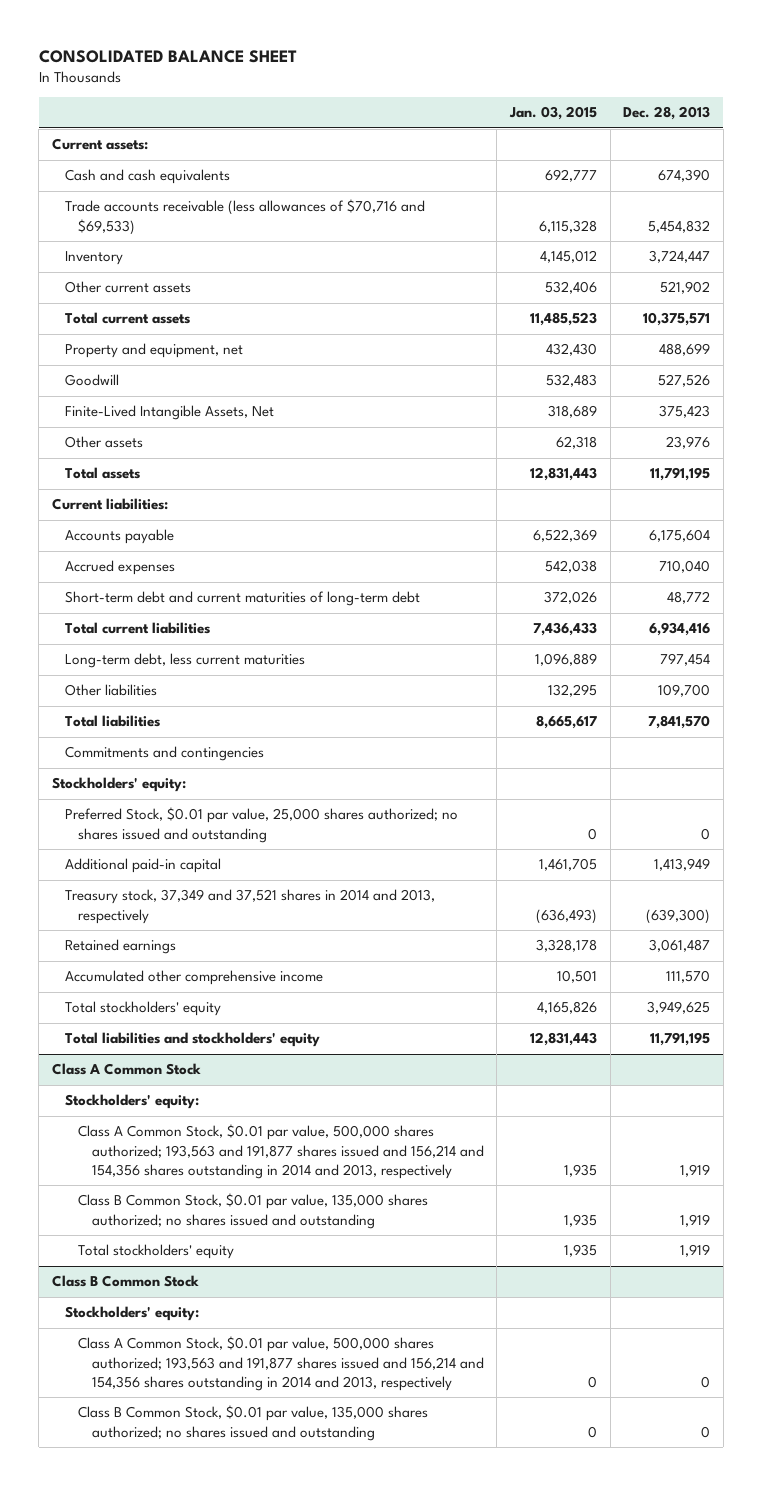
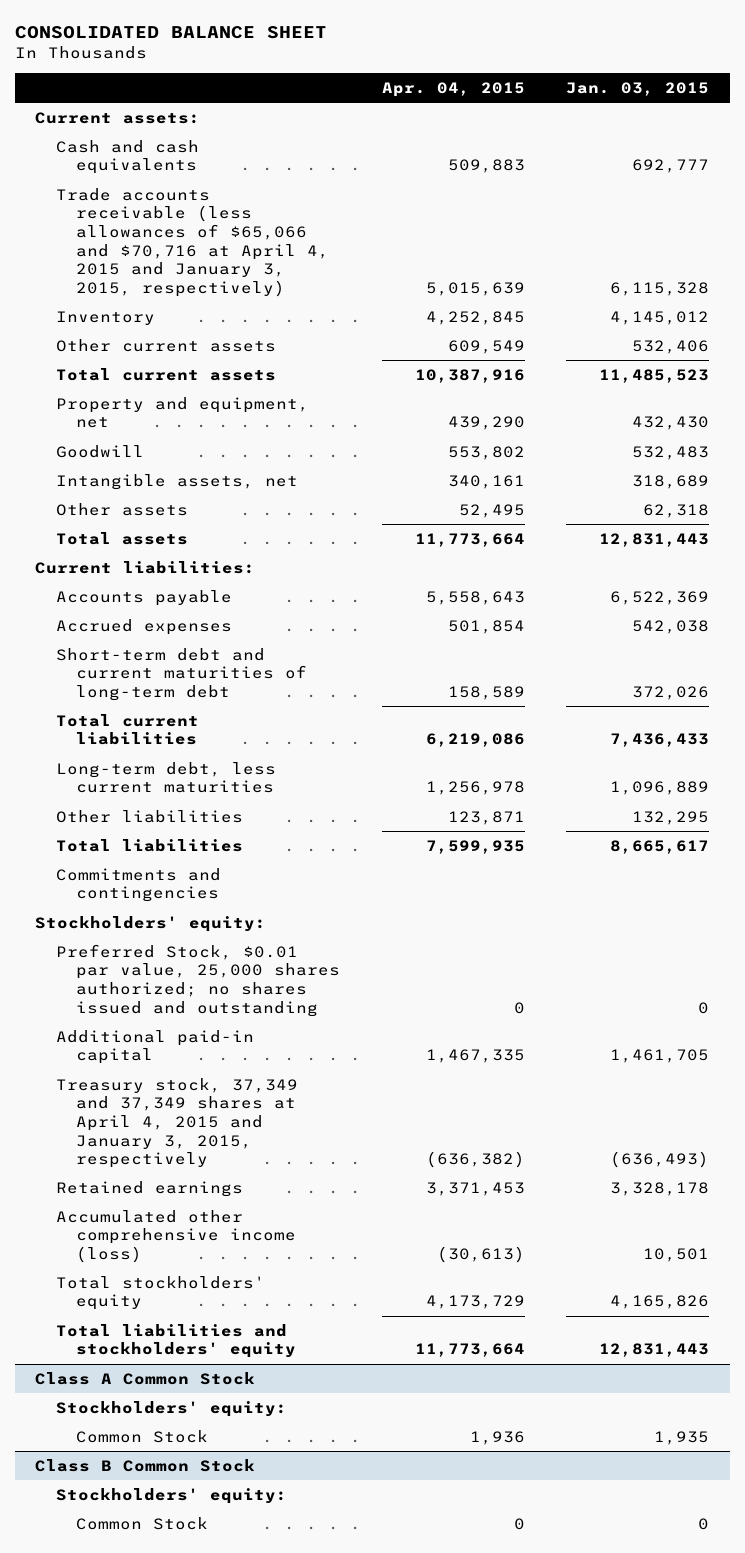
[623,106,711,121] Dec. 28, 2013 -> none
none -> [381,82,525,98] Apr. 04, 2015
[65,199,426,235] Trade accounts receivable (less allowances of $70,716 and $69,533) -> [55,187,329,297] Trade accounts receivable (less allowances of $65,066 and $70,716 at April 4, 2015 and January 3, 2015, respectively)
[65,405,275,421] Finite-Lived Intangible Assets, Net -> [55,473,298,490] Intangible assets, net
[65,889,436,924] Treasury stock, 37,349 and 37,521 shares in 2014 and 2013, respectively -> [55,1077,298,1169] Treasury stock, 37,349 and 37,349 shares at April 4, 2015 and January 3, 2015, respectively
[65,970,324,986] Accumulated other comprehensive income -> [55,1209,296,1263] Accumulated other comprehensive income (loss)
[78,1193,429,1229] Class B Common Stock, $0.01 par value, 135,000 shares authorized; no shares issued and outstanding -> none
[78,1244,235,1260] Total stockholders' equity -> none
[78,1124,484,1179] Class A Common Stock, $0.01 par value, 500,000 shares authorized; 193,563 and 191,877 shares issued and 156,214 and 154,356 shares outstanding in 2014 and 2013, respectively -> [75,1429,208,1443] Common Stock
[78,1405,429,1441] Class B Common Stock, $0.01 par value, 135,000 shares authorized; no shares issued and outstanding -> none
[78,1336,484,1391] Class A Common Stock, $0.01 par value, 500,000 shares authorized; 193,563 and 191,877 shares issued and 156,214 and 154,356 shares outstanding in 2014 and 2013, respectively -> [75,1516,208,1530] Common Stock

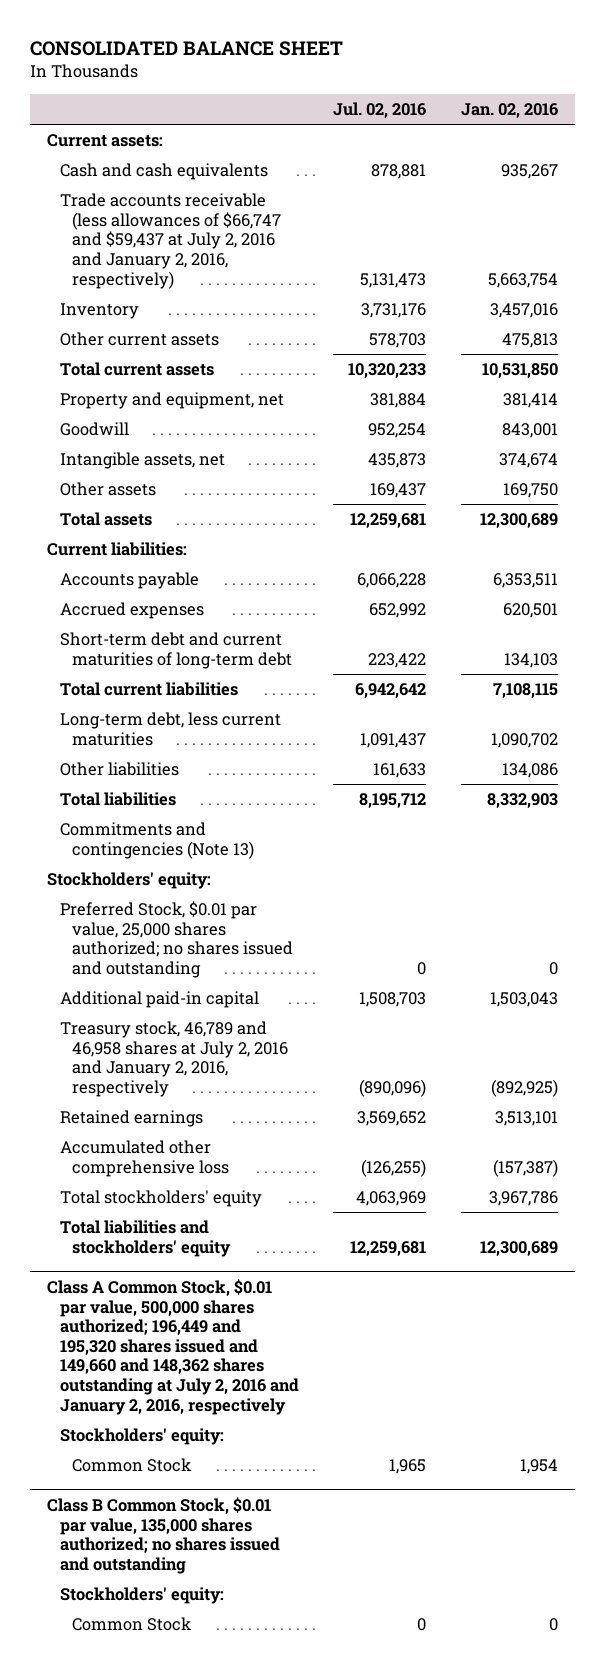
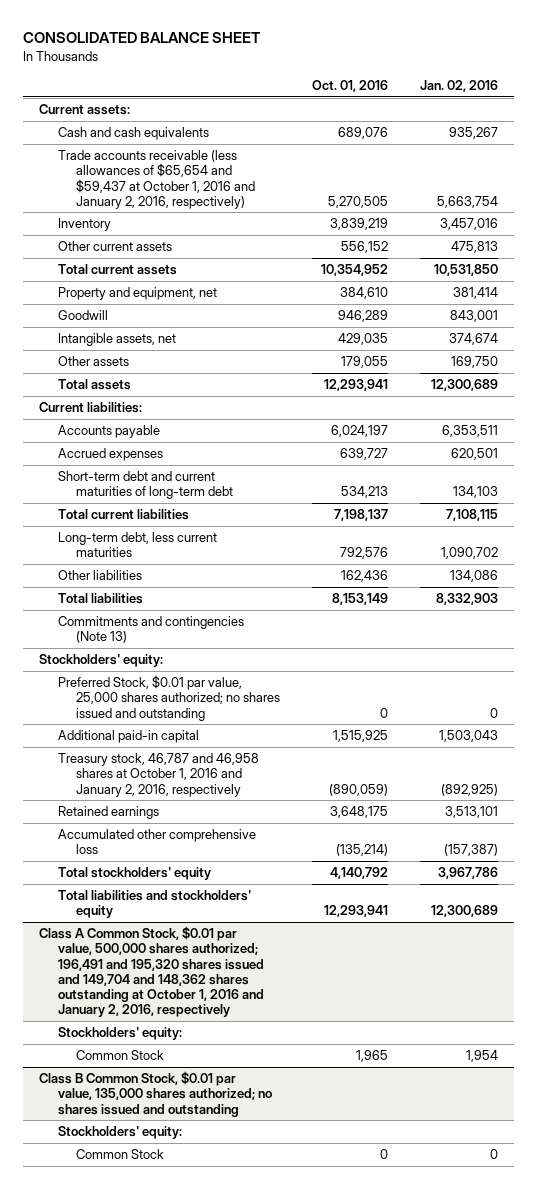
[333,101,427,118] Jul. 02, 2016 -> none
none -> [312,80,389,93] Oct. 01, 2016
[59,193,282,289] Trade accounts receivable (less allowances of $66,747 and $59,437 at July 2, 2016 and January 2, 2016, respectively) -> [57,150,256,209] Trade accounts receivable (less allowances of $65,654 and $59,437 at October 1, 2016 and January 2, 2016, respectively)
[59,1021,289,1097] Treasury stock, 46,789 and 46,958 shares at July 2, 2016 and January 2, 2016, respectively -> [57,753,259,797] Treasury stock, 46,787 and 46,958 shares at October 1, 2016 and January 2, 2016, respectively
[46,1278,299,1415] Class A Common Stock, $0.01 par value, 500,000 shares authorized; 196,449 and 195,320 shares issued and 149,660 and 148,362 shares outstanding at July 2, 2016 and January 2, 2016, respectively -> [39,926,264,1017] Class A Common Stock, $0.01 par value, 500,000 shares authorized; 196,491 and 195,320 shares issued and 149,704 and 148,362 shares outstanding at October 1, 2016 and January 2, 2016, respectively

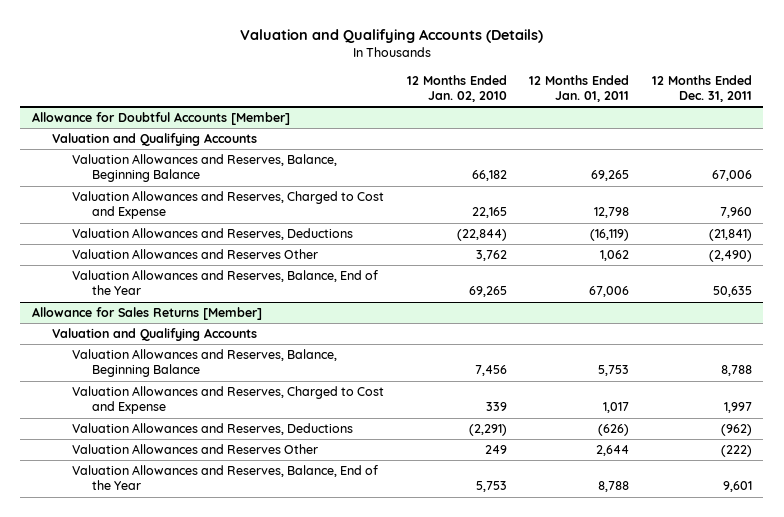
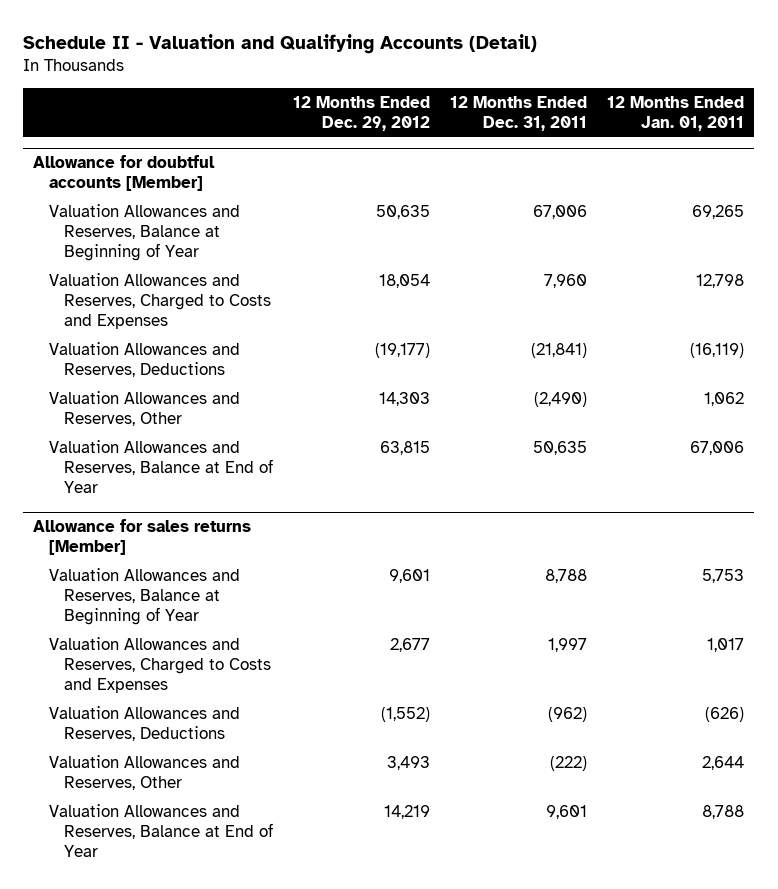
[239,28,543,43] Valuation and Qualifying Accounts (Details) -> [23,33,538,54] Schedule II - Valuation and Qualifying Accounts (Detail)
[406,74,507,102] 12 Months Ended Jan. 02, 2010 -> none
none -> [293,95,431,132] 12 Months Ended Dec. 29, 2012
[51,133,257,147] Valuation and Qualifying Accounts -> none
[31,112,290,126] Allowance for Doubtful Accounts [Member] -> [33,155,216,192] Allowance for doubtful accounts [Member]
[71,154,337,183] Valuation Allowances and Reserves, Balance, Beginning Balance -> [48,204,240,262] Valuation Allowances and Reserves, Balance at Beginning of Year
[71,191,384,220] Valuation Allowances and Reserves, Charged to Cost and Expense -> [48,273,271,330] Valuation Allowances and Reserves, Charged to Costs and Expenses
[51,328,257,342] Valuation and Qualifying Accounts -> none
[71,249,318,260] Valuation Allowances and Reserves Other -> [48,391,240,427] Valuation Allowances and Reserves, Other
[71,270,378,296] Valuation Allowances and Reserves, Balance, End of the Year -> [48,440,273,494] Valuation Allowances and Reserves, Balance at End of Year
[31,307,262,321] Allowance for Sales Returns [Member] -> [33,519,252,556] Allowance for sales returns [Member]
[71,349,337,378] Valuation Allowances and Reserves, Balance, Beginning Balance -> [48,568,240,626] Valuation Allowances and Reserves, Balance at Beginning of Year
[71,386,384,415] Valuation Allowances and Reserves, Charged to Cost and Expense -> [48,637,271,694] Valuation Allowances and Reserves, Charged to Costs and Expenses
[71,444,318,455] Valuation Allowances and Reserves Other -> [48,755,240,791] Valuation Allowances and Reserves, Other
[71,465,378,491] Valuation Allowances and Reserves, Balance, End of the Year -> [48,804,273,858] Valuation Allowances and Reserves, Balance at End of Year

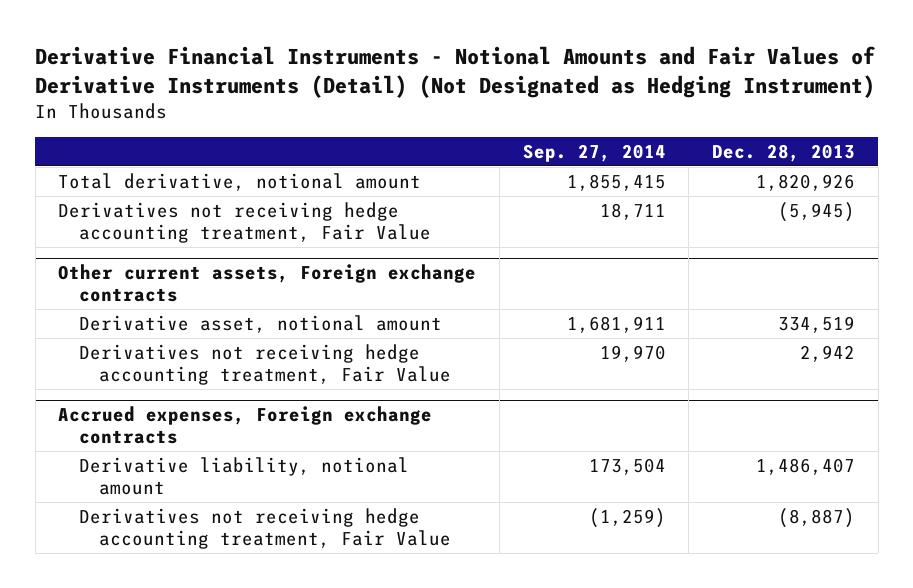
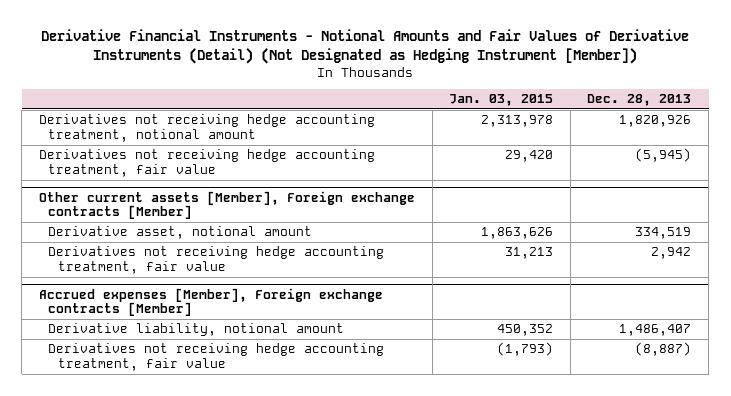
[35,46,876,98] Derivative Financial Instruments - Notional Amounts and Fair Values of Derivative Instruments (Detail) (Not Designated as Hedging Instrument) -> [41,29,690,65] Derivative Financial Instruments - Notional Amounts and Fair Values of Derivative Instruments (Detail) (Not Designated as Hedging Instrument [Member])
[522,143,666,162] Sep. 27, 2014 -> none
none -> [449,94,554,107] Jan. 03, 2015
[58,173,422,192] Total derivative, notional amount -> [39,114,376,143] Derivatives not receiving hedge accounting treatment, notional amount
[58,202,431,244] Derivatives not receiving hedge accounting treatment, Fair Value -> [39,149,376,178] Derivatives not receiving hedge accounting treatment, fair value
[58,264,477,303] Other current assets, Foreign exchange contracts -> [39,190,416,220] Other current assets [Member], Foreign exchange contracts [Member]
[78,344,451,386] Derivatives not receiving hedge accounting treatment, Fair Value -> [48,246,385,275] Derivatives not receiving hedge accounting treatment, fair value
[58,406,433,445] Accrued expenses, Foreign exchange contracts -> [39,287,384,317] Accrued expenses [Member], Foreign exchange contracts [Member]
[78,508,451,550] Derivatives not receiving hedge accounting treatment, Fair Value -> [48,343,385,372] Derivatives not receiving hedge accounting treatment, fair value

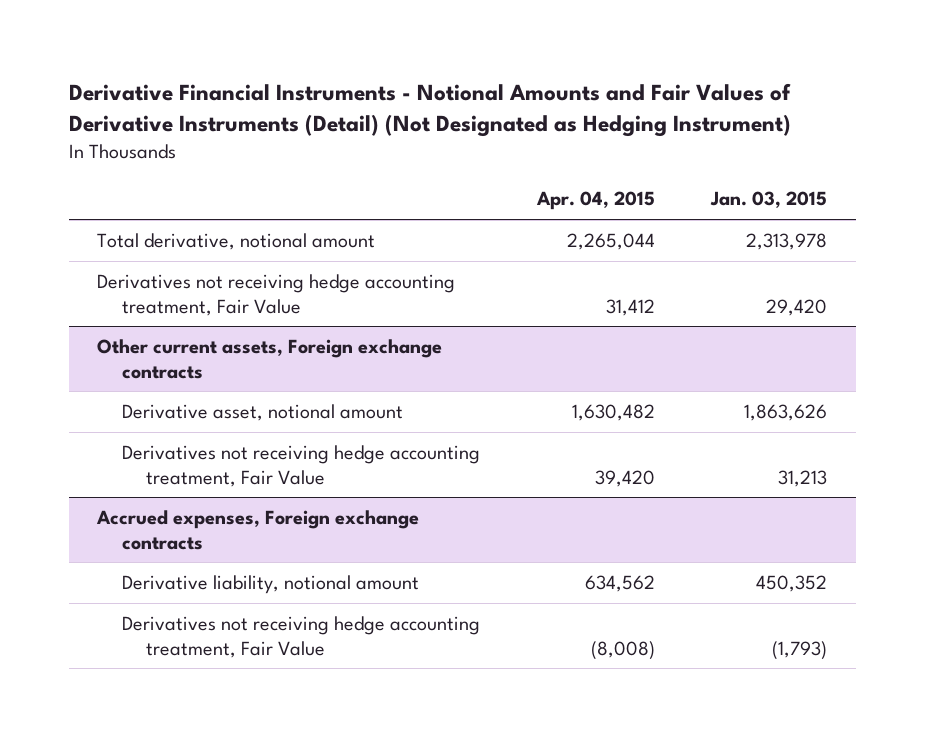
[41,29,690,65] Derivative Financial Instruments - Notional Amounts and Fair Values of Derivative Instruments (Detail) (Not Designated as Hedging Instrument [Member]) -> [68,83,791,138] Derivative Financial Instruments - Notional Amounts and Fair Values of Derivative Instruments (Detail) (Not Designated as Hedging Instrument)
[587,94,692,107] Dec. 28, 2013 -> none
none -> [535,191,655,211] Apr. 04, 2015
[39,114,376,143] Derivatives not receiving hedge accounting treatment, notional amount -> [97,232,376,250] Total derivative, notional amount
[39,149,376,178] Derivatives not receiving hedge accounting treatment, fair value -> [97,273,456,316] Derivatives not receiving hedge accounting treatment, Fair Value
[39,190,416,220] Other current assets [Member], Foreign exchange contracts [Member] -> [97,338,443,379] Other current assets, Foreign exchange contracts
[48,246,385,275] Derivatives not receiving hedge accounting treatment, fair value -> [121,444,480,487] Derivatives not receiving hedge accounting treatment, Fair Value
[39,287,384,317] Accrued expenses [Member], Foreign exchange contracts [Member] -> [96,509,420,550] Accrued expenses, Foreign exchange contracts
[48,343,385,372] Derivatives not receiving hedge accounting treatment, fair value -> [121,615,480,658] Derivatives not receiving hedge accounting treatment, Fair Value

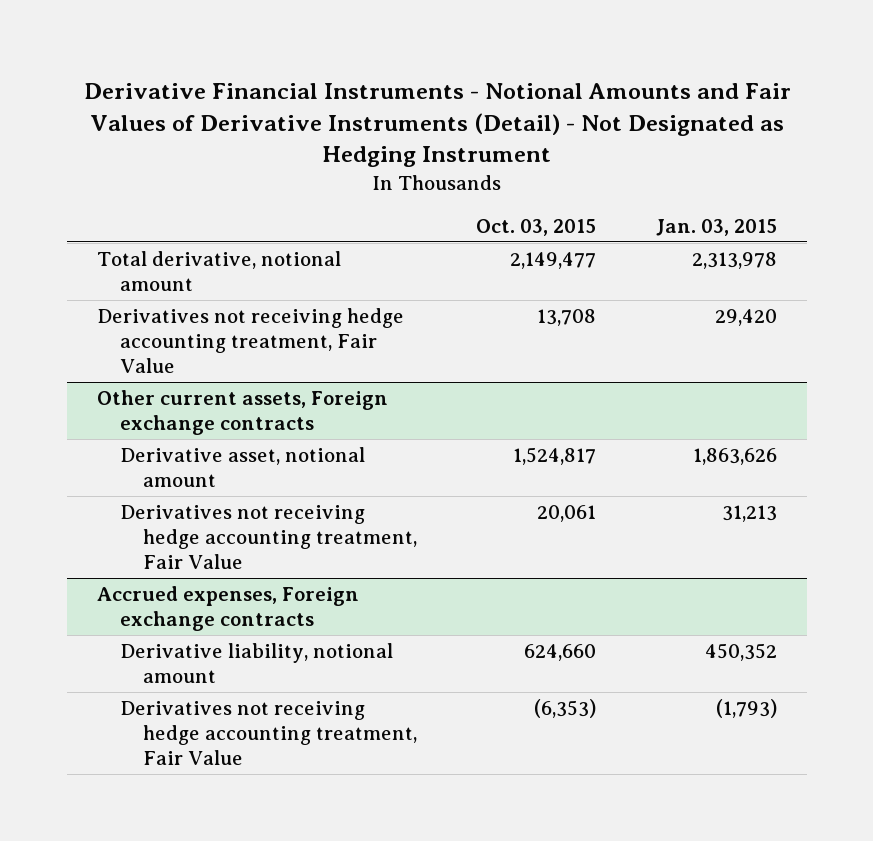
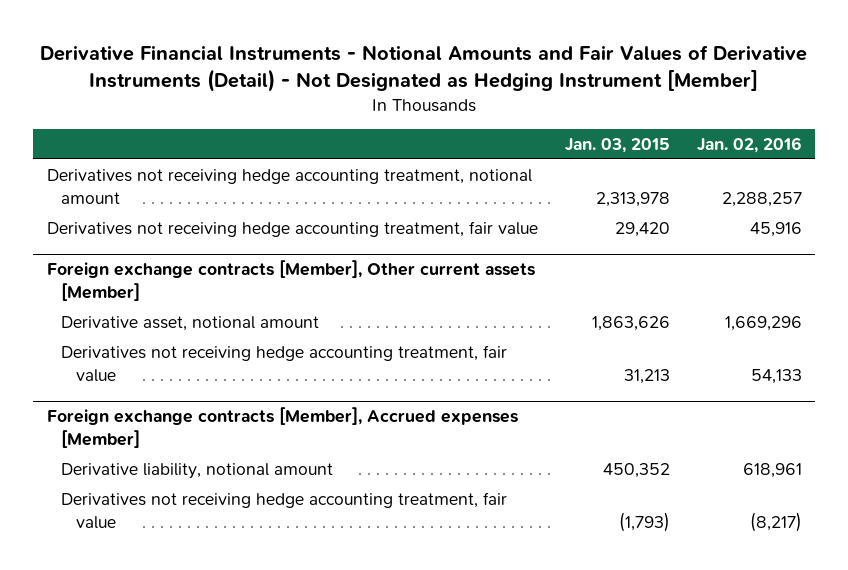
[83,82,791,168] Derivative Financial Instruments - Notional Amounts and Fair Values of Derivative Instruments (Detail) - Not Designated as Hedging Instrument -> [40,45,808,93] Derivative Financial Instruments - Notional Amounts and Fair Values of Derivative Instruments (Detail) - Not Designated as Hedging Instrument [Member]
[476,219,597,237] Oct. 03, 2015 -> none
none -> [696,136,802,153] Jan. 02, 2016
[96,250,341,291] Total derivative, notional amount -> [46,169,532,204] Derivatives not receiving hedge accounting treatment, notional amount
[96,307,404,374] Derivatives not receiving hedge accounting treatment, Fair Value -> [46,221,538,238] Derivatives not receiving hedge accounting treatment, fair value
[96,389,388,435] Other current assets, Foreign exchange contracts -> [46,260,535,301] Foreign exchange contracts [Member], Other current assets [Member]
[119,504,417,570] Derivatives not receiving hedge accounting treatment, Fair Value -> [61,345,508,382] Derivatives not receiving hedge accounting treatment, fair value
[96,585,359,631] Accrued expenses, Foreign exchange contracts -> [46,407,518,448] Foreign exchange contracts [Member], Accrued expenses [Member]
[119,700,417,766] Derivatives not receiving hedge accounting treatment, Fair Value -> [61,492,508,529] Derivatives not receiving hedge accounting treatment, fair value

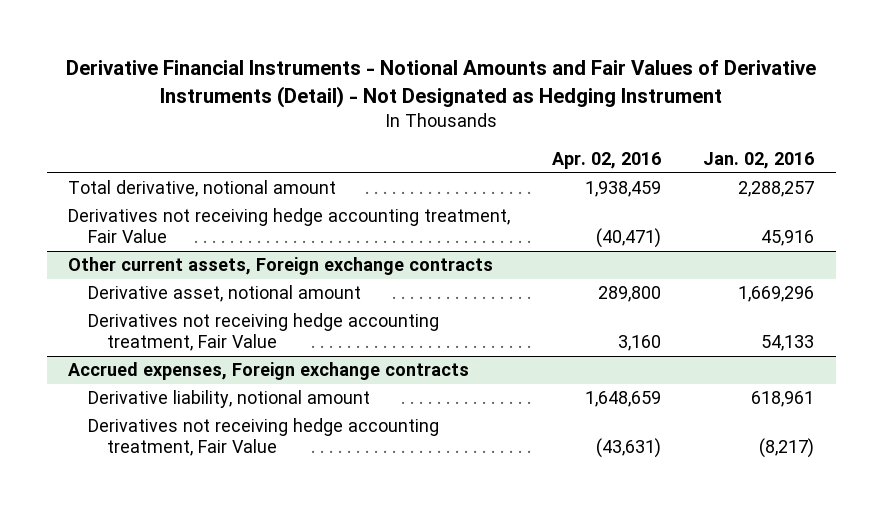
[40,45,808,93] Derivative Financial Instruments - Notional Amounts and Fair Values of Derivative Instruments (Detail) - Not Designated as Hedging Instrument [Member] -> [66,59,817,108] Derivative Financial Instruments - Notional Amounts and Fair Values of Derivative Instruments (Detail) - Not Designated as Hedging Instrument
[564,137,670,153] Jan. 03, 2015 -> none
none -> [552,151,662,169] Apr. 02, 2016
[46,169,532,204] Derivatives not receiving hedge accounting treatment, notional amount -> [68,180,337,198] Total derivative, notional amount
[46,221,538,238] Derivatives not receiving hedge accounting treatment, fair value -> [68,208,511,244] Derivatives not receiving hedge accounting treatment, Fair Value
[46,260,535,301] Foreign exchange contracts [Member], Other current assets [Member] -> [68,257,494,276] Other current assets, Foreign exchange contracts
[61,345,508,382] Derivatives not receiving hedge accounting treatment, fair value -> [87,313,439,352] Derivatives not receiving hedge accounting treatment, Fair Value
[46,407,518,448] Foreign exchange contracts [Member], Accrued expenses [Member] -> [68,362,470,381] Accrued expenses, Foreign exchange contracts
[61,492,508,529] Derivatives not receiving hedge accounting treatment, fair value -> [87,418,439,457] Derivatives not receiving hedge accounting treatment, Fair Value

